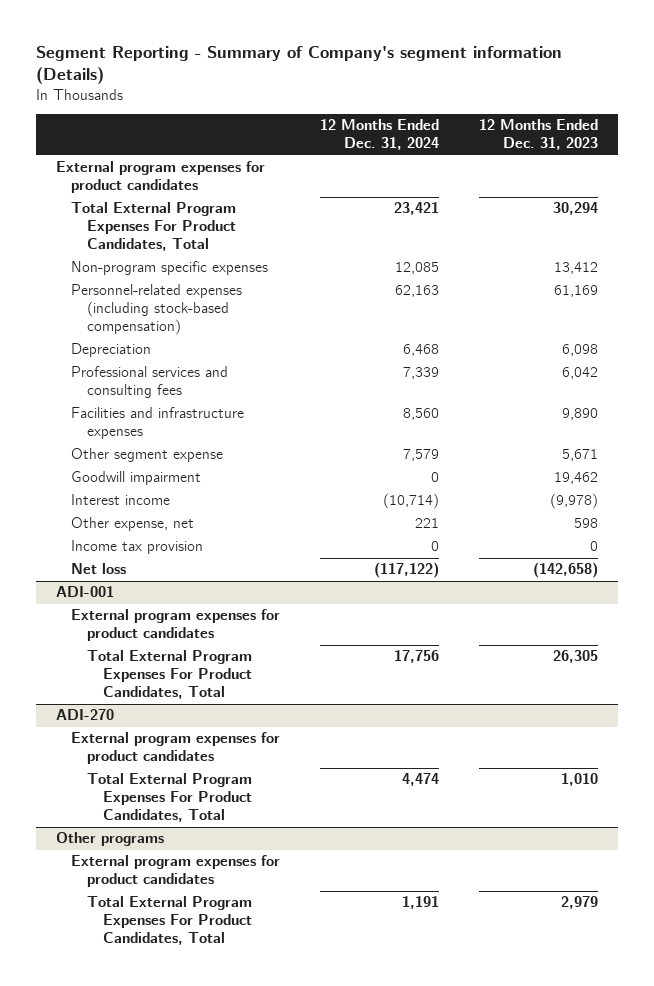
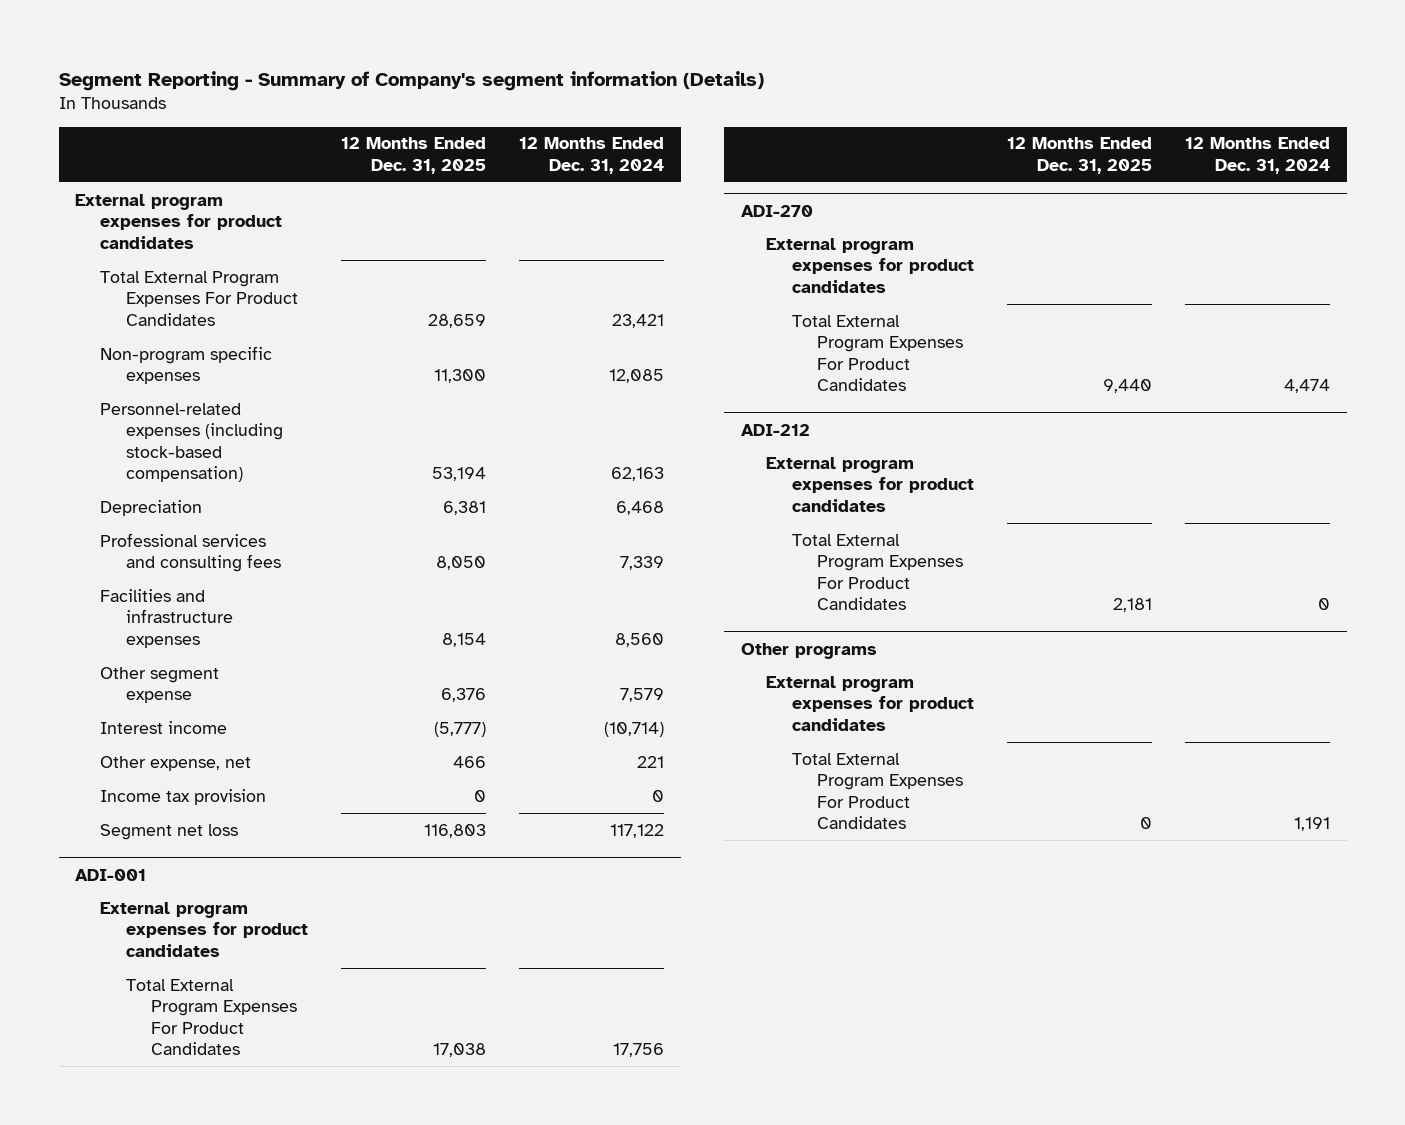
[478,119,598,151] 12 Months Ended Dec. 31, 2023 -> none
none -> [341,137,487,174] 12 Months Ended Dec. 31, 2025
[71,202,237,252] Total External Program Expenses For Product Candidates, Total -> [100,270,298,326] Total External Program Expenses For Product Candidates
[71,471,202,486] Goodwill impairment -> none
[71,563,127,575] Net loss -> [100,823,239,840] Segment net loss
[374,562,440,579] (117,122) -> [610,823,665,838] 117,122
[86,650,252,700] Total External Program Expenses For Product Candidates, Total -> [125,978,298,1056] Total External Program Expenses For Product Candidates
[86,773,252,823] Total External Program Expenses For Product Candidates, Total -> [791,314,963,392] Total External Program Expenses For Product Candidates
none -> [740,423,810,436] ADI-212
none -> [766,456,974,512] External program expenses for product candidates
none -> [791,533,963,611] Total External Program Expenses For Product Candidates
[86,896,252,946] Total External Program Expenses For Product Candidates, Total -> [791,752,963,830] Total External Program Expenses For Product Candidates

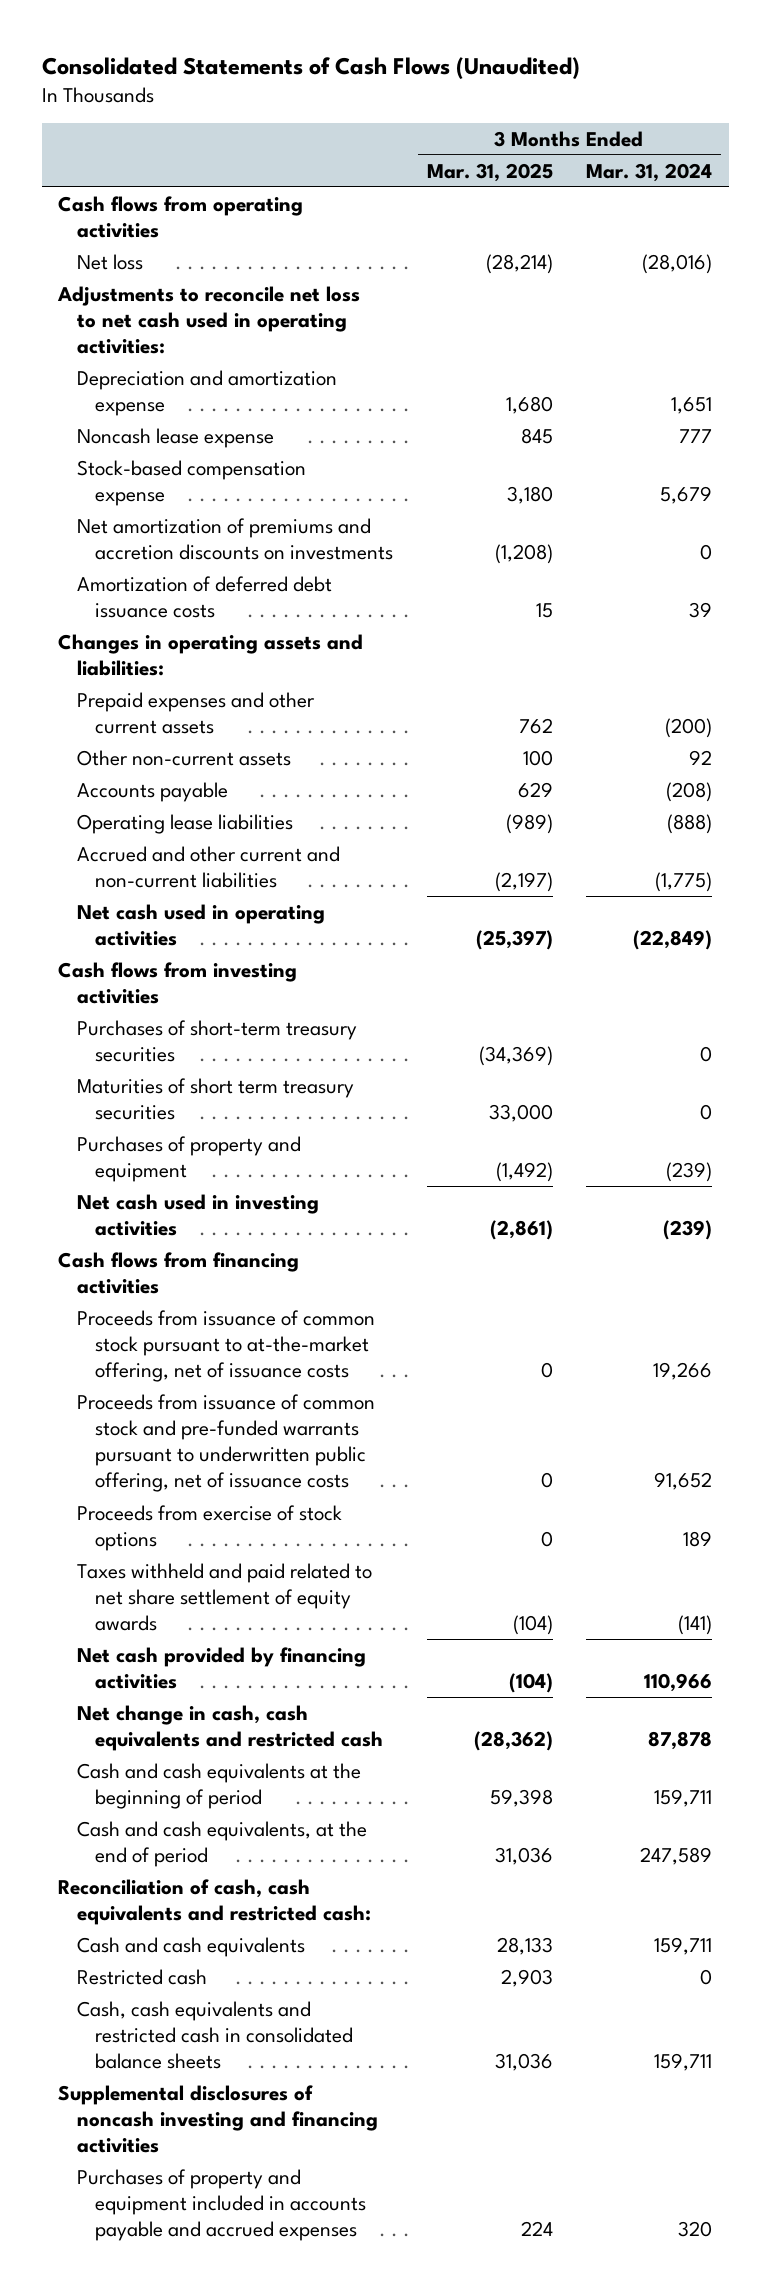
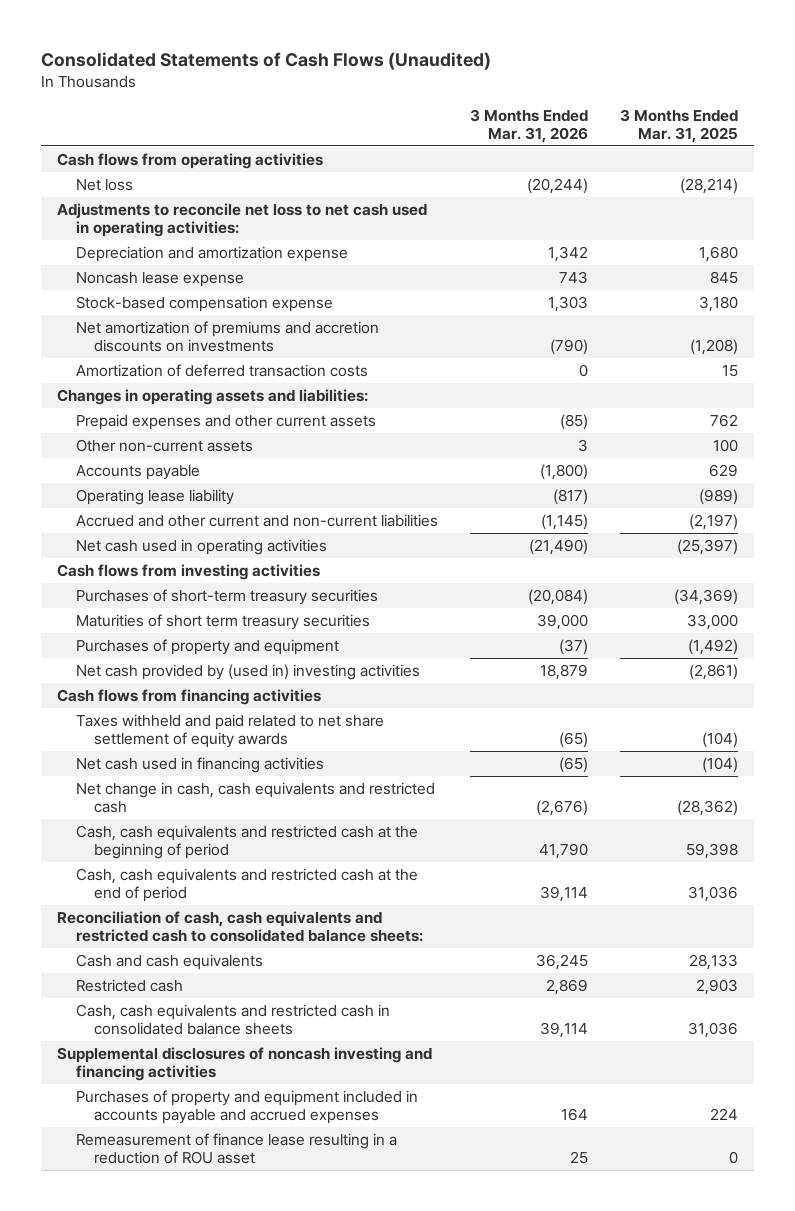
[586,162,713,182] Mar. 31, 2024 -> none
none -> [469,108,588,143] 3 Months Ended Mar. 31, 2026
[76,575,332,619] Amortization of deferred debt issuance costs -> [75,364,368,378] Amortization of deferred transaction costs
[76,813,293,834] Operating lease liabilities -> [75,489,234,506] Operating lease liability
[76,1193,319,1237] Net cash used in investing activities -> [75,664,420,681] Net cash provided by (used in) investing activities
[76,1309,375,1383] Proceeds from issuance of common stock pursuant to at-the-market offering, net of issuance costs -> none
[76,1393,375,1493] Proceeds from issuance of common stock and pre-funded warrants pursuant to underwritten public offering, net of issuance costs -> none
[76,1504,342,1552] Proceeds from exercise of stock options -> none
[76,1646,366,1690] Net cash provided by financing activities -> [75,757,324,774] Net cash used in financing activities
[76,1762,361,1810] Cash and cash equivalents at the beginning of period -> [75,825,418,860] Cash, cash equivalents and restricted cash at the beginning of period
[76,1820,367,1868] Cash and cash equivalents, at the end of period -> [75,868,418,903] Cash, cash equivalents and restricted cash at the end of period
[58,1878,371,1926] Reconciliation of cash, cash equivalents and restricted cash: -> [57,911,423,943] Reconciliation of cash, cash equivalents and restricted cash to consolidated balance sheets:
none -> [75,1133,397,1165] Remeasurement of finance lease resulting in a reduction of ROU asset

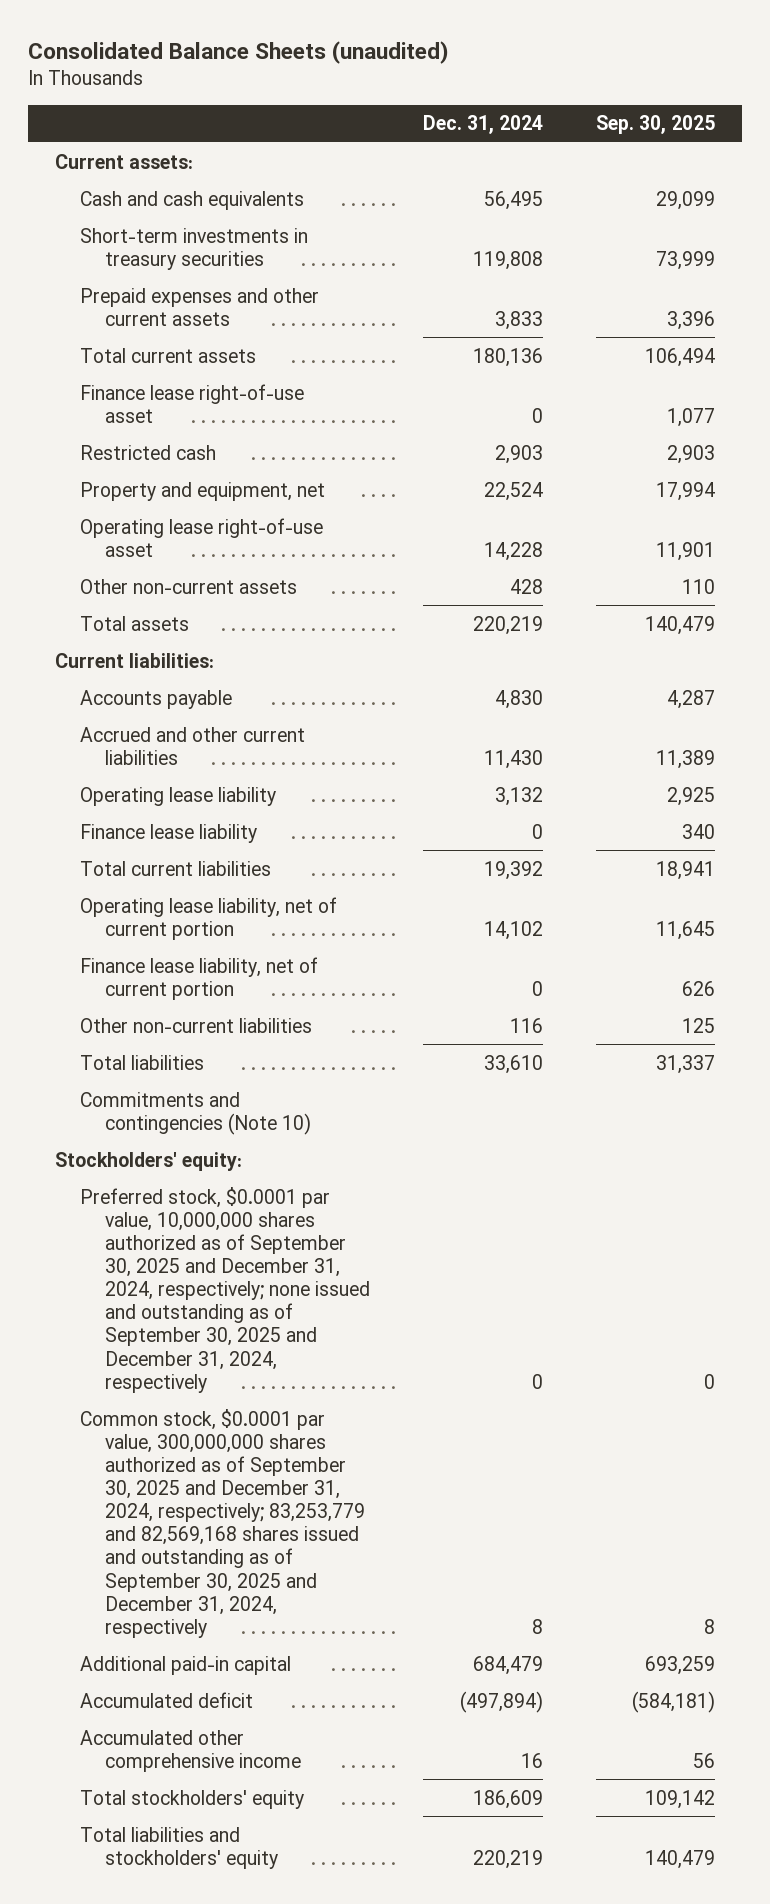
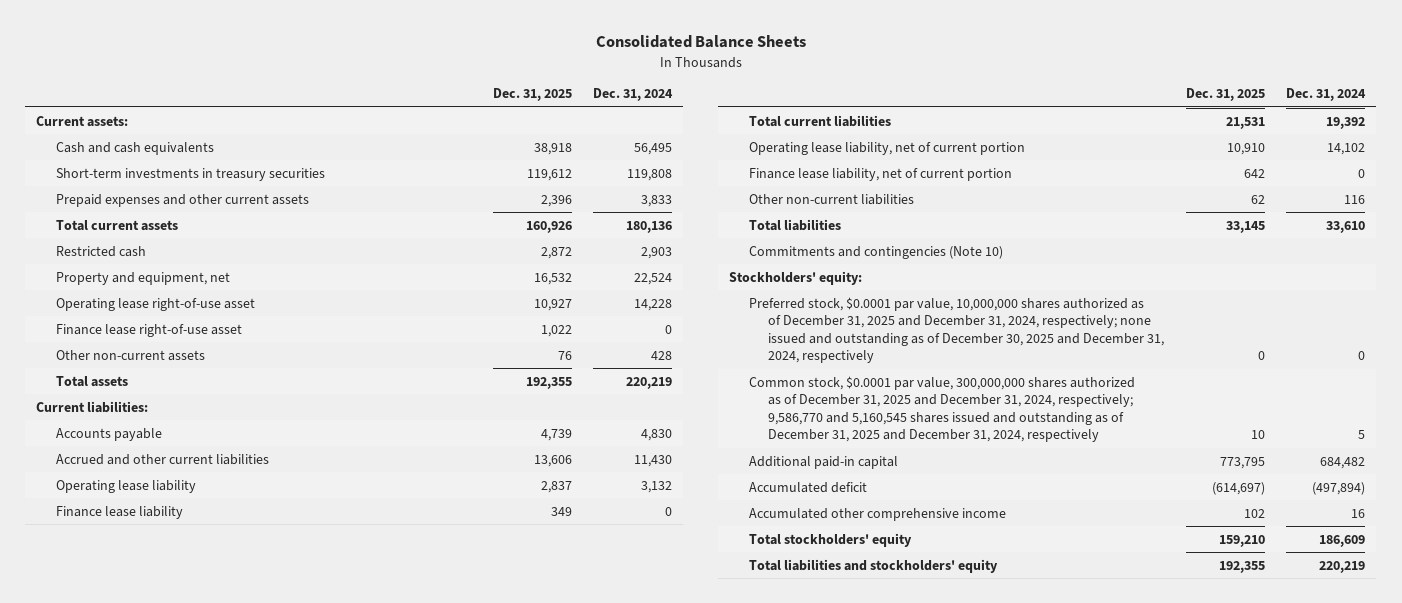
[28,40,450,64] Consolidated Balance Sheets (unaudited) -> [595,35,806,49] Consolidated Balance Sheets
[596,115,716,135] Sep. 30, 2025 -> none
none -> [492,88,572,102] Dec. 31, 2025
[79,383,304,423] Finance lease right-of-use asset -> [55,323,242,337] Finance lease right-of-use asset
[79,1186,370,1393] Preferred stock, $0.0001 par value, 10,000,000 shares authorized as of September 30, 2025 and December 31, 2024, respectively; none issued and outstanding as of September 30, 2025 and December 31, 2024, respectively -> [748,296,1165,364] Preferred stock, $0.0001 par value, 10,000,000 shares authorized as of December 31, 2025 and December 31, 2024, respectively; none issued and outstanding as of December 30, 2025 and December 31, 2024, respectively
[79,1408,365,1638] Common stock, $0.0001 par value, 300,000,000 shares authorized as of September 30, 2025 and December 31, 2024, respectively; 83,253,779 and 82,569,168 shares issued and outstanding as of September 30, 2025 and December 31, 2024, respectively -> [748,375,1135,443] Common stock, $0.0001 par value, 300,000,000 shares authorized as of December 31, 2025 and December 31, 2024, respectively; 9,586,770 and 5,160,545 shares issued and outstanding as of December 31, 2025 and December 31, 2024, respectively
[531,1618,543,1634] 8 -> [1358,430,1366,440] 5
[472,1655,543,1675] 684,479 -> [1320,456,1366,469] 684,482

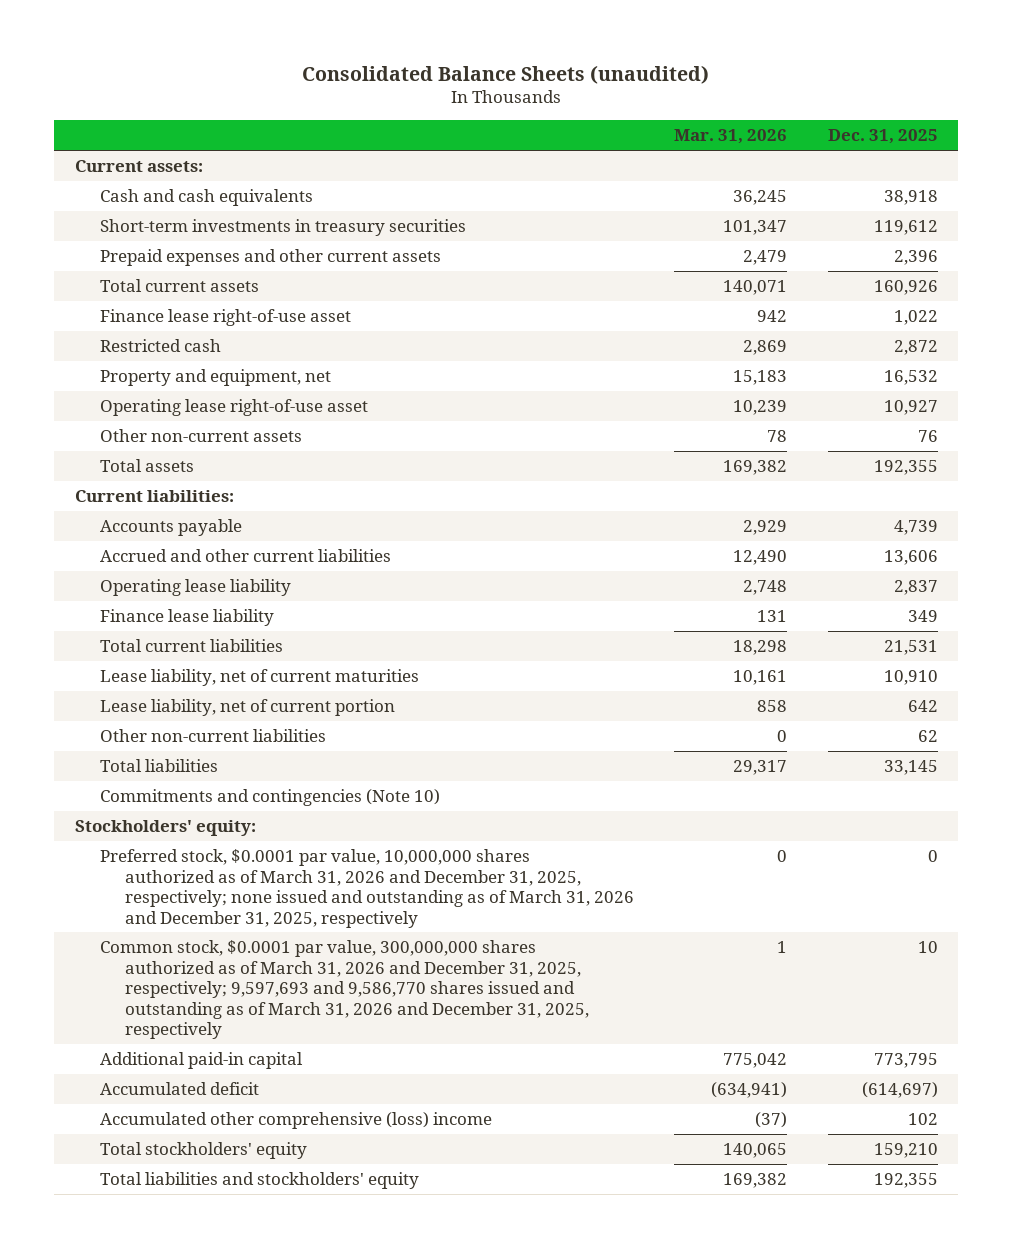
[595,35,806,49] Consolidated Balance Sheets -> [302,64,710,84] Consolidated Balance Sheets (unaudited)
[593,88,674,102] Dec. 31, 2024 -> none
none -> [674,129,788,145] Mar. 31, 2026
[55,323,242,337] Finance lease right-of-use asset -> [99,309,351,327] Finance lease right-of-use asset
[748,141,1025,155] Operating lease liability, net of current portion -> [99,669,419,687] Lease liability, net of current maturities
[748,167,1012,181] Finance lease liability, net of current portion -> [99,699,395,717] Lease liability, net of current portion
[748,296,1165,364] Preferred stock, $0.0001 par value, 10,000,000 shares authorized as of December 31, 2025 and December 31, 2024, respectively; none issued and outstanding as of December 30, 2025 and December 31, 2024, respectively -> [99,849,634,928] Preferred stock, $0.0001 par value, 10,000,000 shares authorized as of March 31, 2026 and December 31, 2025, respectively; none issued and outstanding as of March 31, 2026 and December 31, 2025, respectively
[748,375,1135,443] Common stock, $0.0001 par value, 300,000,000 shares authorized as of December 31, 2025 and December 31, 2024, respectively; 9,586,770 and 5,160,545 shares issued and outstanding as of December 31, 2025 and December 31, 2024, respectively -> [99,940,589,1040] Common stock, $0.0001 par value, 300,000,000 shares authorized as of March 31, 2026 and December 31, 2025, respectively; 9,597,693 and 9,586,770 shares issued and outstanding as of March 31, 2026 and December 31, 2025, respectively
[748,507,1006,521] Accumulated other comprehensive income -> [99,1112,492,1130] Accumulated other comprehensive (loss) income

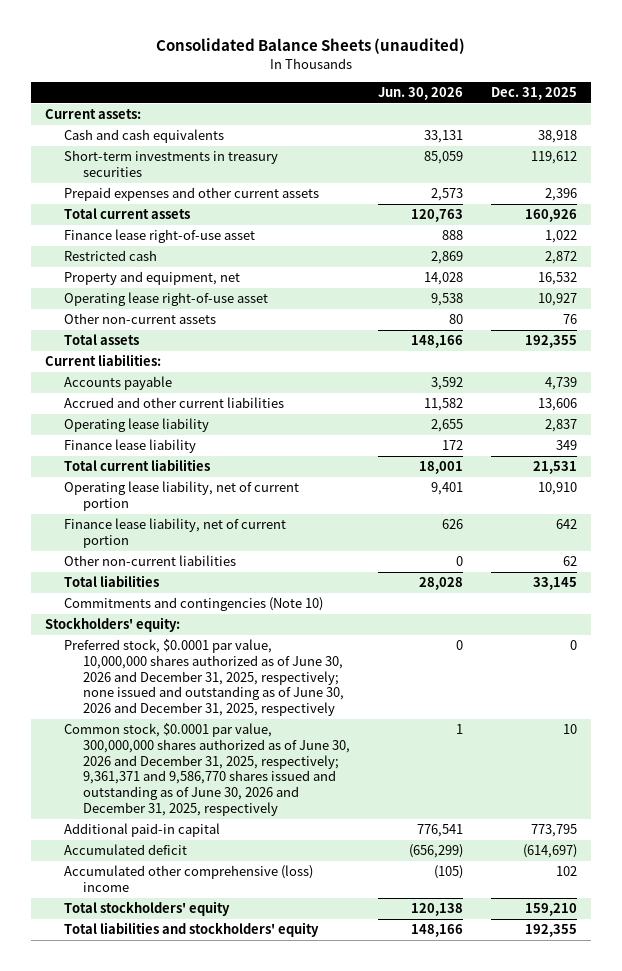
[674,129,788,145] Mar. 31, 2026 -> none
none -> [378,86,464,100] Jun. 30, 2026
[99,669,419,687] Lease liability, net of current maturities -> [64,481,300,511] Operating lease liability, net of current portion
[99,699,395,717] Lease liability, net of current portion -> [64,518,287,548] Finance lease liability, net of current portion
[99,849,634,928] Preferred stock, $0.0001 par value, 10,000,000 shares authorized as of March 31, 2026 and December 31, 2025, respectively; none issued and outstanding as of March 31, 2026 and December 31, 2025, respectively -> [64,639,345,717] Preferred stock, $0.0001 par value, 10,000,000 shares authorized as of June 30, 2026 and December 31, 2025, respectively; none issued and outstanding as of June 30, 2026 and December 31, 2025, respectively
[99,940,589,1040] Common stock, $0.0001 par value, 300,000,000 shares authorized as of March 31, 2026 and December 31, 2025, respectively; 9,597,693 and 9,586,770 shares issued and outstanding as of March 31, 2026 and December 31, 2025, respectively -> [64,723,351,816] Common stock, $0.0001 par value, 300,000,000 shares authorized as of June 30, 2026 and December 31, 2025, respectively; 9,361,371 and 9,586,770 shares issued and outstanding as of June 30, 2026 and December 31, 2025, respectively

